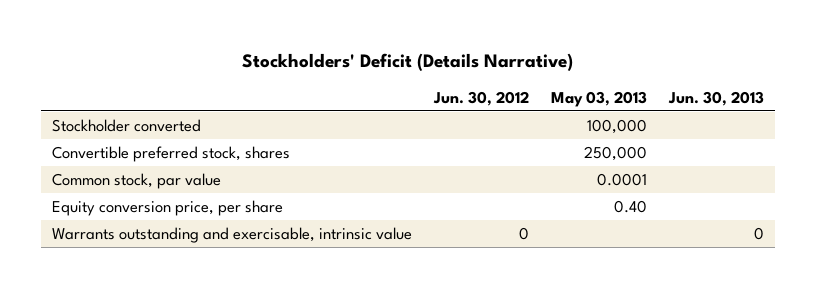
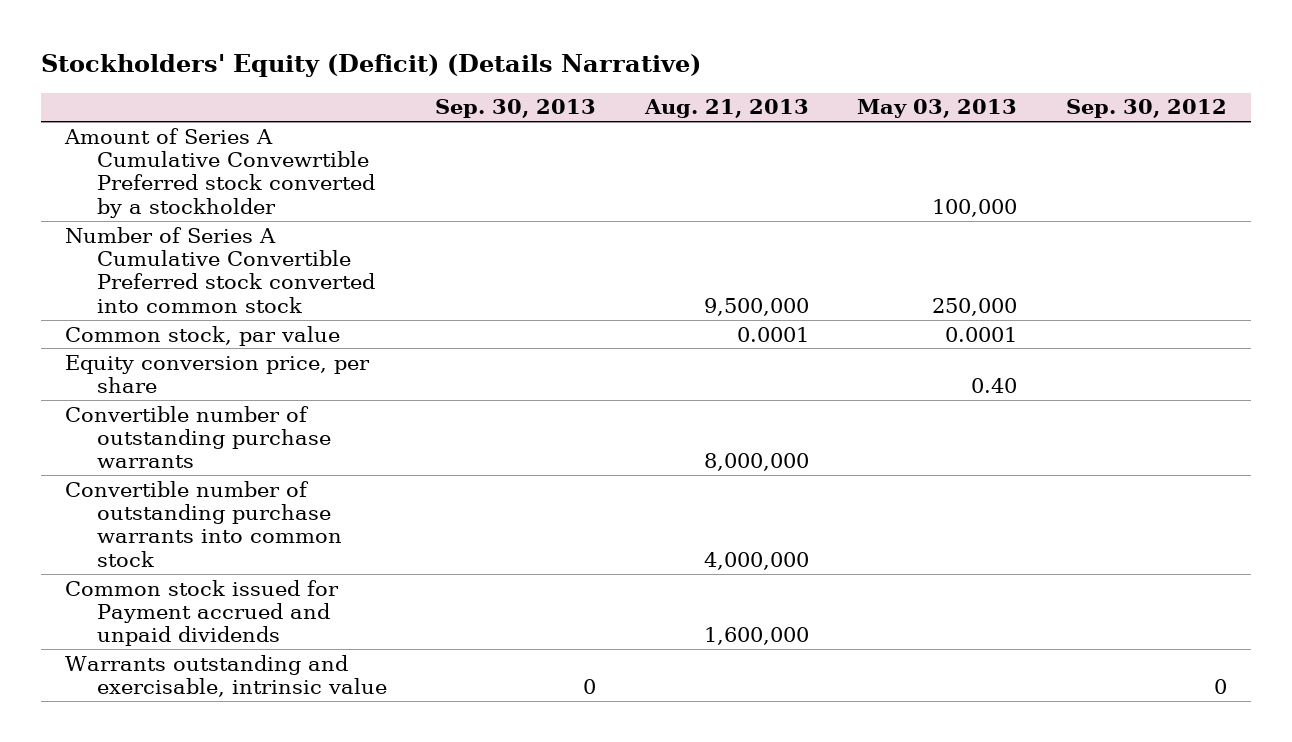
[241,53,573,72] Stockholders' Deficit (Details Narrative) -> [40,54,701,78] Stockholders' Equity (Deficit) (Details Narrative)
[433,90,530,106] Jun. 30, 2012 -> none
[667,90,764,106] Jun. 30, 2013 -> none
none -> [435,99,597,119] Sep. 30, 2013
none -> [643,99,809,119] Aug. 21, 2013
none -> [1065,99,1227,119] Sep. 30, 2012
[52,119,202,133] Stockholder converted -> [64,127,376,218] Amount of Series A Cumulative Convewrtible Preferred stock converted by a stockholder
[52,146,291,163] Convertible preferred stock, shares -> [65,226,376,313] Number of Series A Cumulative Convertible Preferred stock converted into common stock
none -> [65,405,332,469] Convertible number of outstanding purchase warrants
none -> [65,480,343,567] Convertible number of outstanding purchase warrants into common stock
none -> [65,579,340,647] Common stock issued for Payment accrued and unpaid dividends

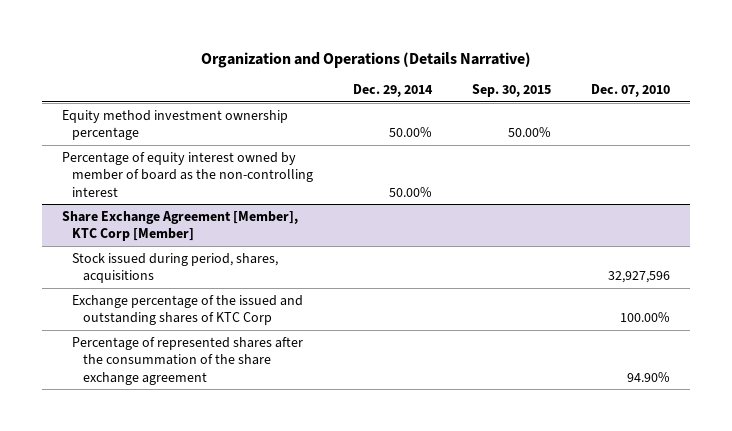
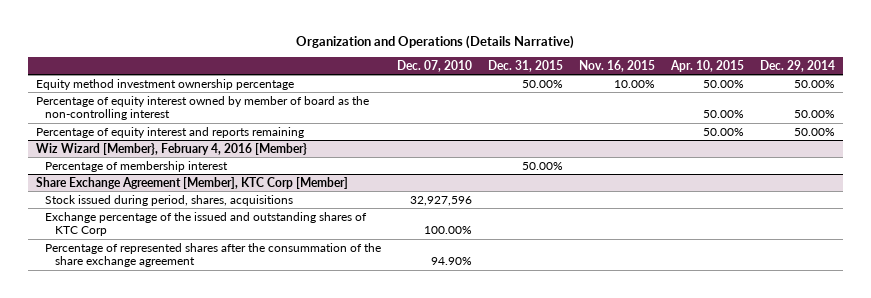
[472,84,552,98] Sep. 30, 2015 -> none
none -> [488,59,564,72] Dec. 31, 2015
none -> [579,59,656,72] Nov. 16, 2015
none -> [669,59,744,72] Apr. 10, 2015
none -> [35,126,304,138] Percentage of equity interest and reports remaining
none -> [35,142,307,155] Wiz Wizard [Member}, February 4, 2016 [Member}
none -> [45,160,229,172] Percentage of membership interest

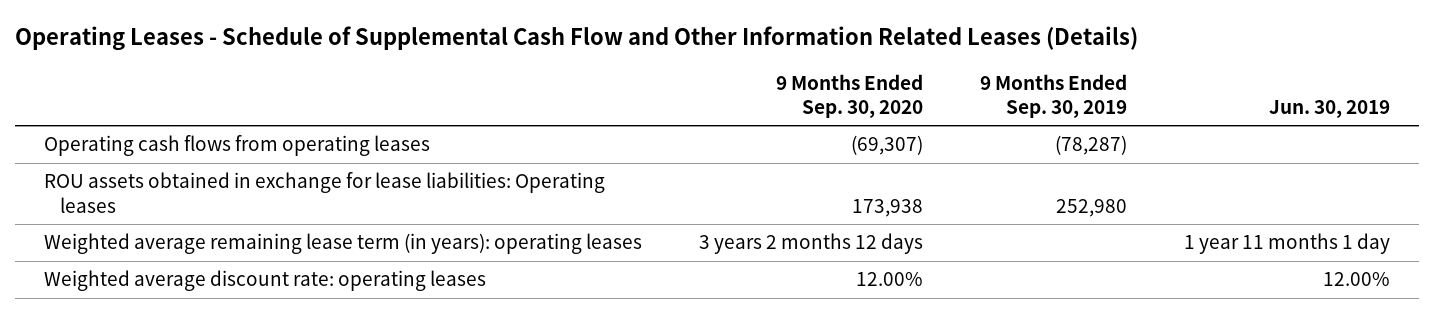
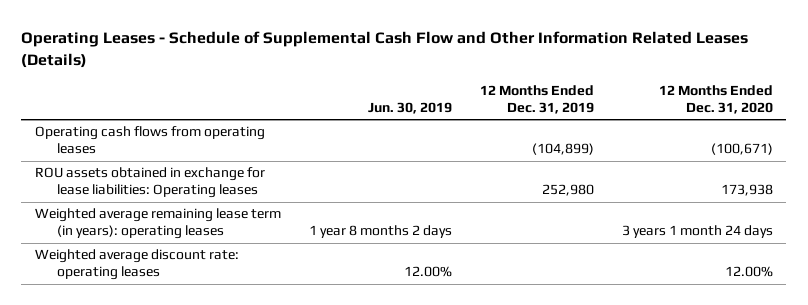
[776,73,924,119] 9 Months Ended Sep. 30, 2020 -> none
[980,73,1128,119] 9 Months Ended Sep. 30, 2019 -> none
none -> [479,85,594,114] 12 Months Ended Dec. 31, 2019
none -> [658,85,773,114] 12 Months Ended Dec. 31, 2020
[1184,233,1391,255] 1 year 11 months 1 day -> [309,225,453,239] 1 year 8 months 2 days

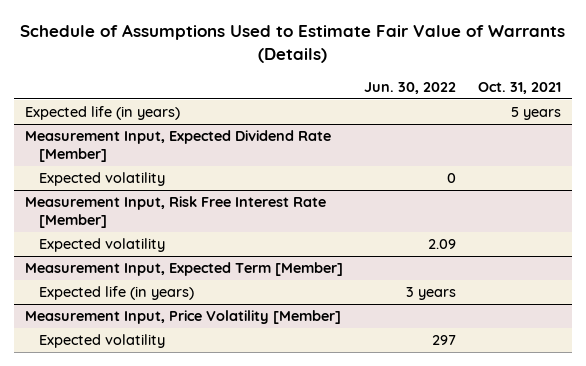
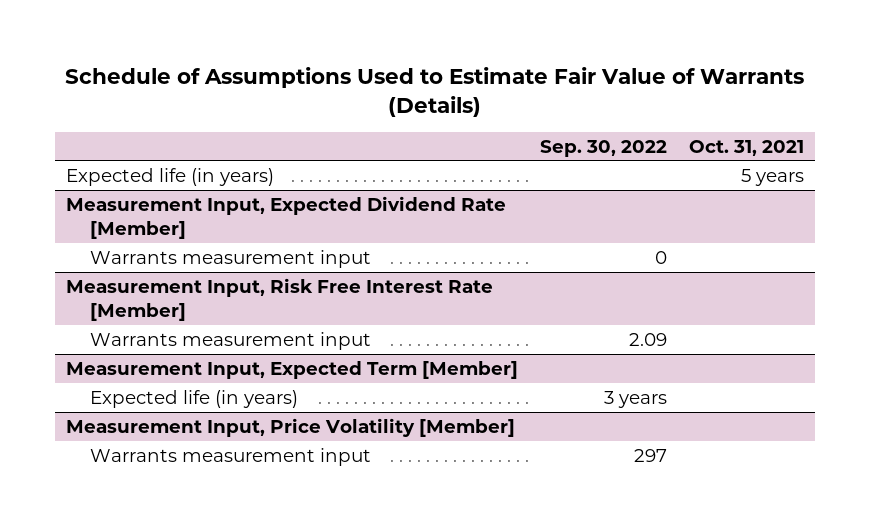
[364,81,457,94] Jun. 30, 2022 -> none
none -> [540,139,668,157] Sep. 30, 2022
[39,172,166,187] Expected volatility -> [90,249,372,268] Warrants measurement input
[39,238,166,253] Expected volatility -> [90,331,372,350] Warrants measurement input
[39,334,166,349] Expected volatility -> [90,447,372,466] Warrants measurement input

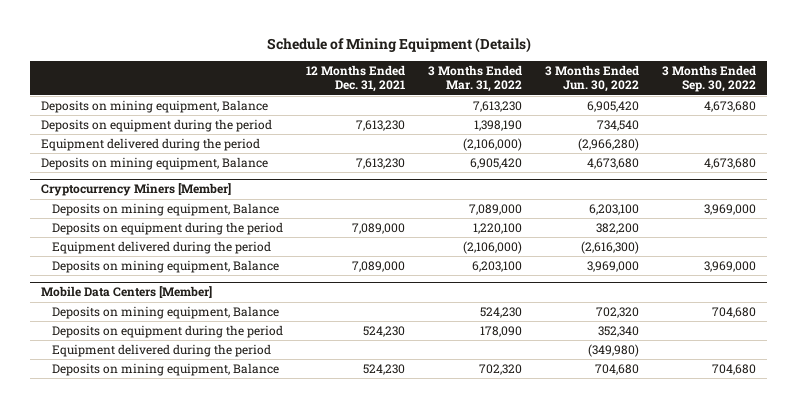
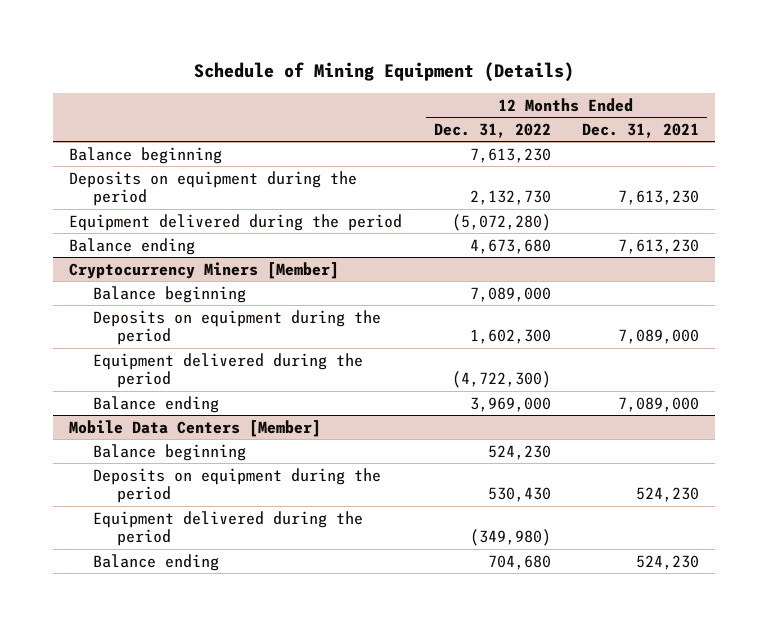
[428,64,523,93] 3 Months Ended Mar. 31, 2022 -> none
[545,64,640,93] 3 Months Ended Jun. 30, 2022 -> none
[662,64,757,93] 3 Months Ended Sep. 30, 2022 -> none
none -> [433,122,551,138] Dec. 31, 2022
[41,99,269,113] Deposits on mining equipment, Balance -> [68,146,222,164] Balance beginning
[41,156,269,170] Deposits on mining equipment, Balance -> [68,237,195,255] Balance ending
[52,202,280,216] Deposits on mining equipment, Balance -> [92,285,246,303] Balance beginning
[52,259,280,273] Deposits on mining equipment, Balance -> [92,395,219,413] Balance ending
[52,305,280,319] Deposits on mining equipment, Balance -> [92,443,246,461] Balance beginning
[52,362,280,376] Deposits on mining equipment, Balance -> [92,553,219,571] Balance ending

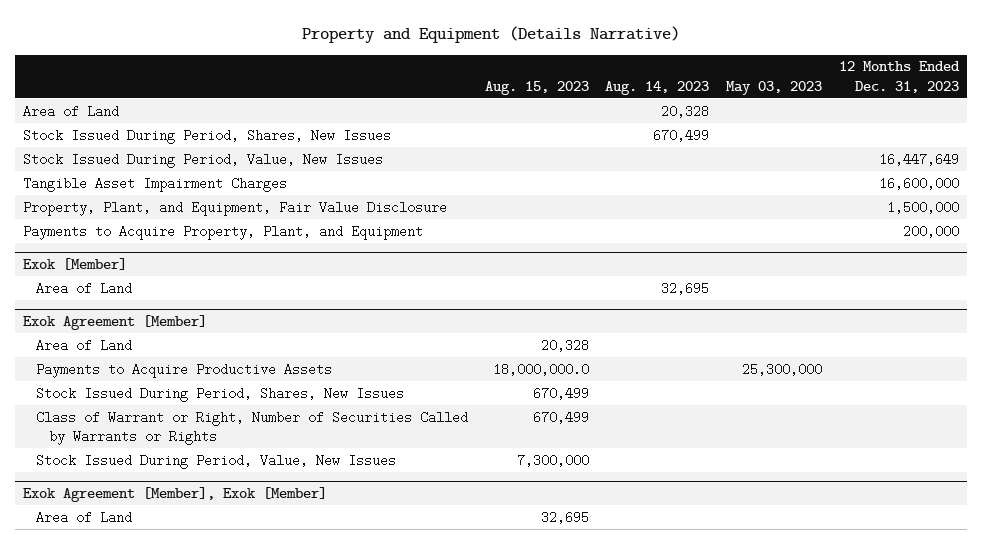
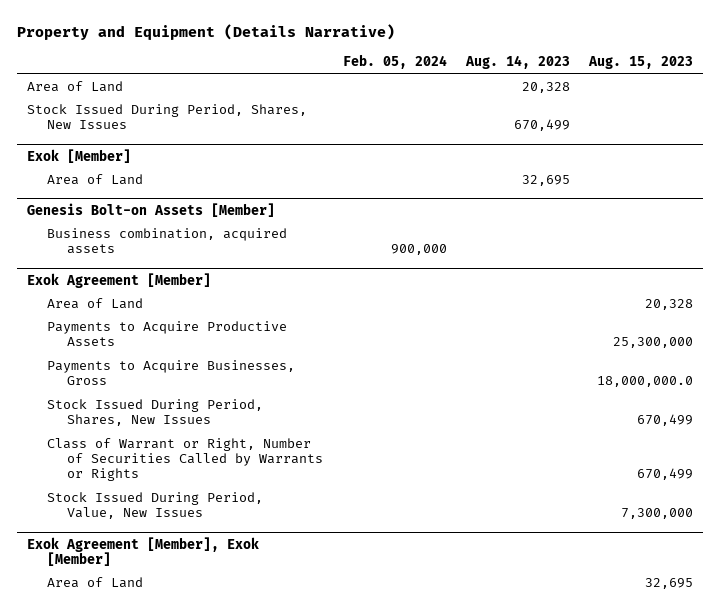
[726,80,823,95] May 03, 2023 -> none
[838,61,960,93] 12 Months Ended Dec. 31, 2023 -> none
none -> [342,54,447,70] Feb. 05, 2024
[22,152,383,168] Stock Issued During Period, Value, New Issues -> none
[22,176,287,192] Tangible Asset Impairment Charges -> none
[22,200,447,216] Property, Plant, and Equipment, Fair Value Disclosure -> none
[22,224,423,240] Payments to Acquire Property, Plant, and Equipment -> none
none -> [27,202,276,217] Genesis Bolt-on Assets [Member]
none -> [47,228,288,255] Business combination, acquired assets
[492,362,589,376] 18,000,000.0 -> [612,337,693,349] 25,300,000
none -> [47,360,296,386] Payments to Acquire Businesses, Gross

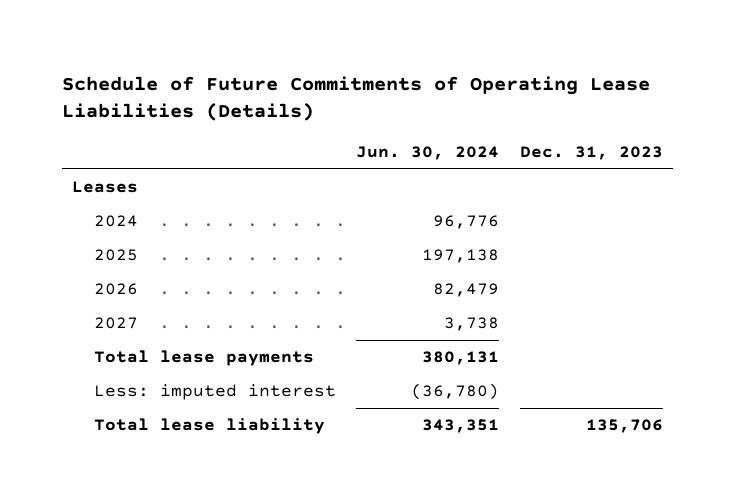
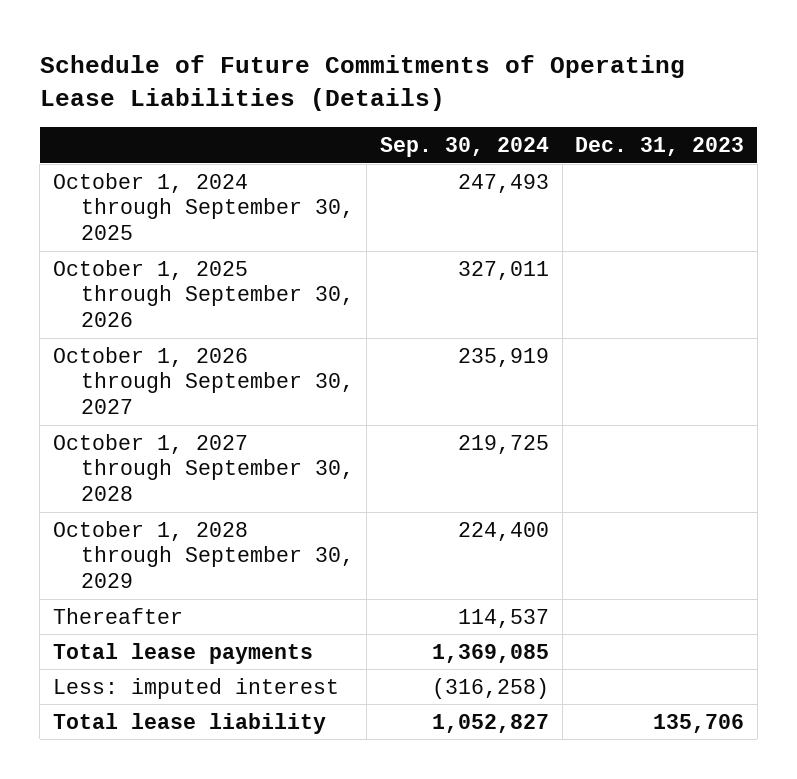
[356,146,500,161] Jun. 30, 2024 -> none
none -> [380,137,550,158] Sep. 30, 2024
[72,181,139,194] Leases -> none
[94,215,139,228] 2024 -> [52,172,354,240] October 1, 2024 through September 30, 2025
[94,249,139,262] 2025 -> [52,259,354,327] October 1, 2025 through September 30, 2026
[94,283,139,296] 2026 -> [52,346,354,414] October 1, 2026 through September 30, 2027
[94,317,139,330] 2027 -> [52,433,354,501] October 1, 2027 through September 30, 2028
none -> [52,520,354,588] October 1, 2028 through September 30, 2029
none -> [52,607,183,624] Thereafter

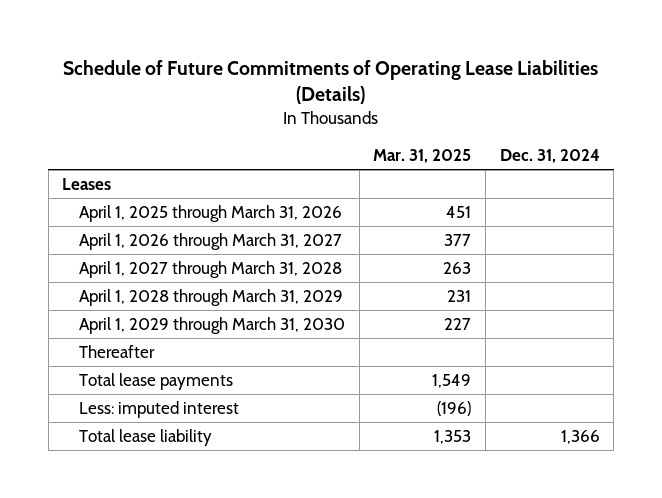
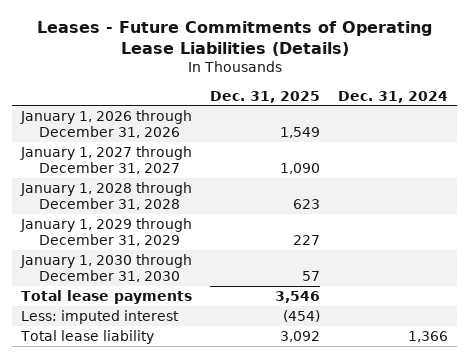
[63,59,599,104] Schedule of Future Commitments of Operating Lease Liabilities (Details) -> [36,21,432,57] Leases - Future Commitments of Operating Lease Liabilities (Details)
[373,148,472,163] Mar. 31, 2025 -> none
none -> [210,90,321,103] Dec. 31, 2025
[62,178,112,191] Leases -> none
[79,205,343,223] April 1, 2025 through March 31, 2026 -> none
[79,345,156,359] Thereafter -> none
[79,233,343,251] April 1, 2026 through March 31, 2027 -> [20,109,193,138] January 1, 2026 through December 31, 2026
[79,261,343,279] April 1, 2027 through March 31, 2028 -> [20,145,193,174] January 1, 2027 through December 31, 2027
[79,289,344,307] April 1, 2028 through March 31, 2029 -> [20,181,193,210] January 1, 2028 through December 31, 2028
[79,317,346,335] April 1, 2029 through March 31, 2030 -> [20,217,193,246] January 1, 2029 through December 31, 2029
none -> [20,253,193,282] January 1, 2030 through December 31, 2030

